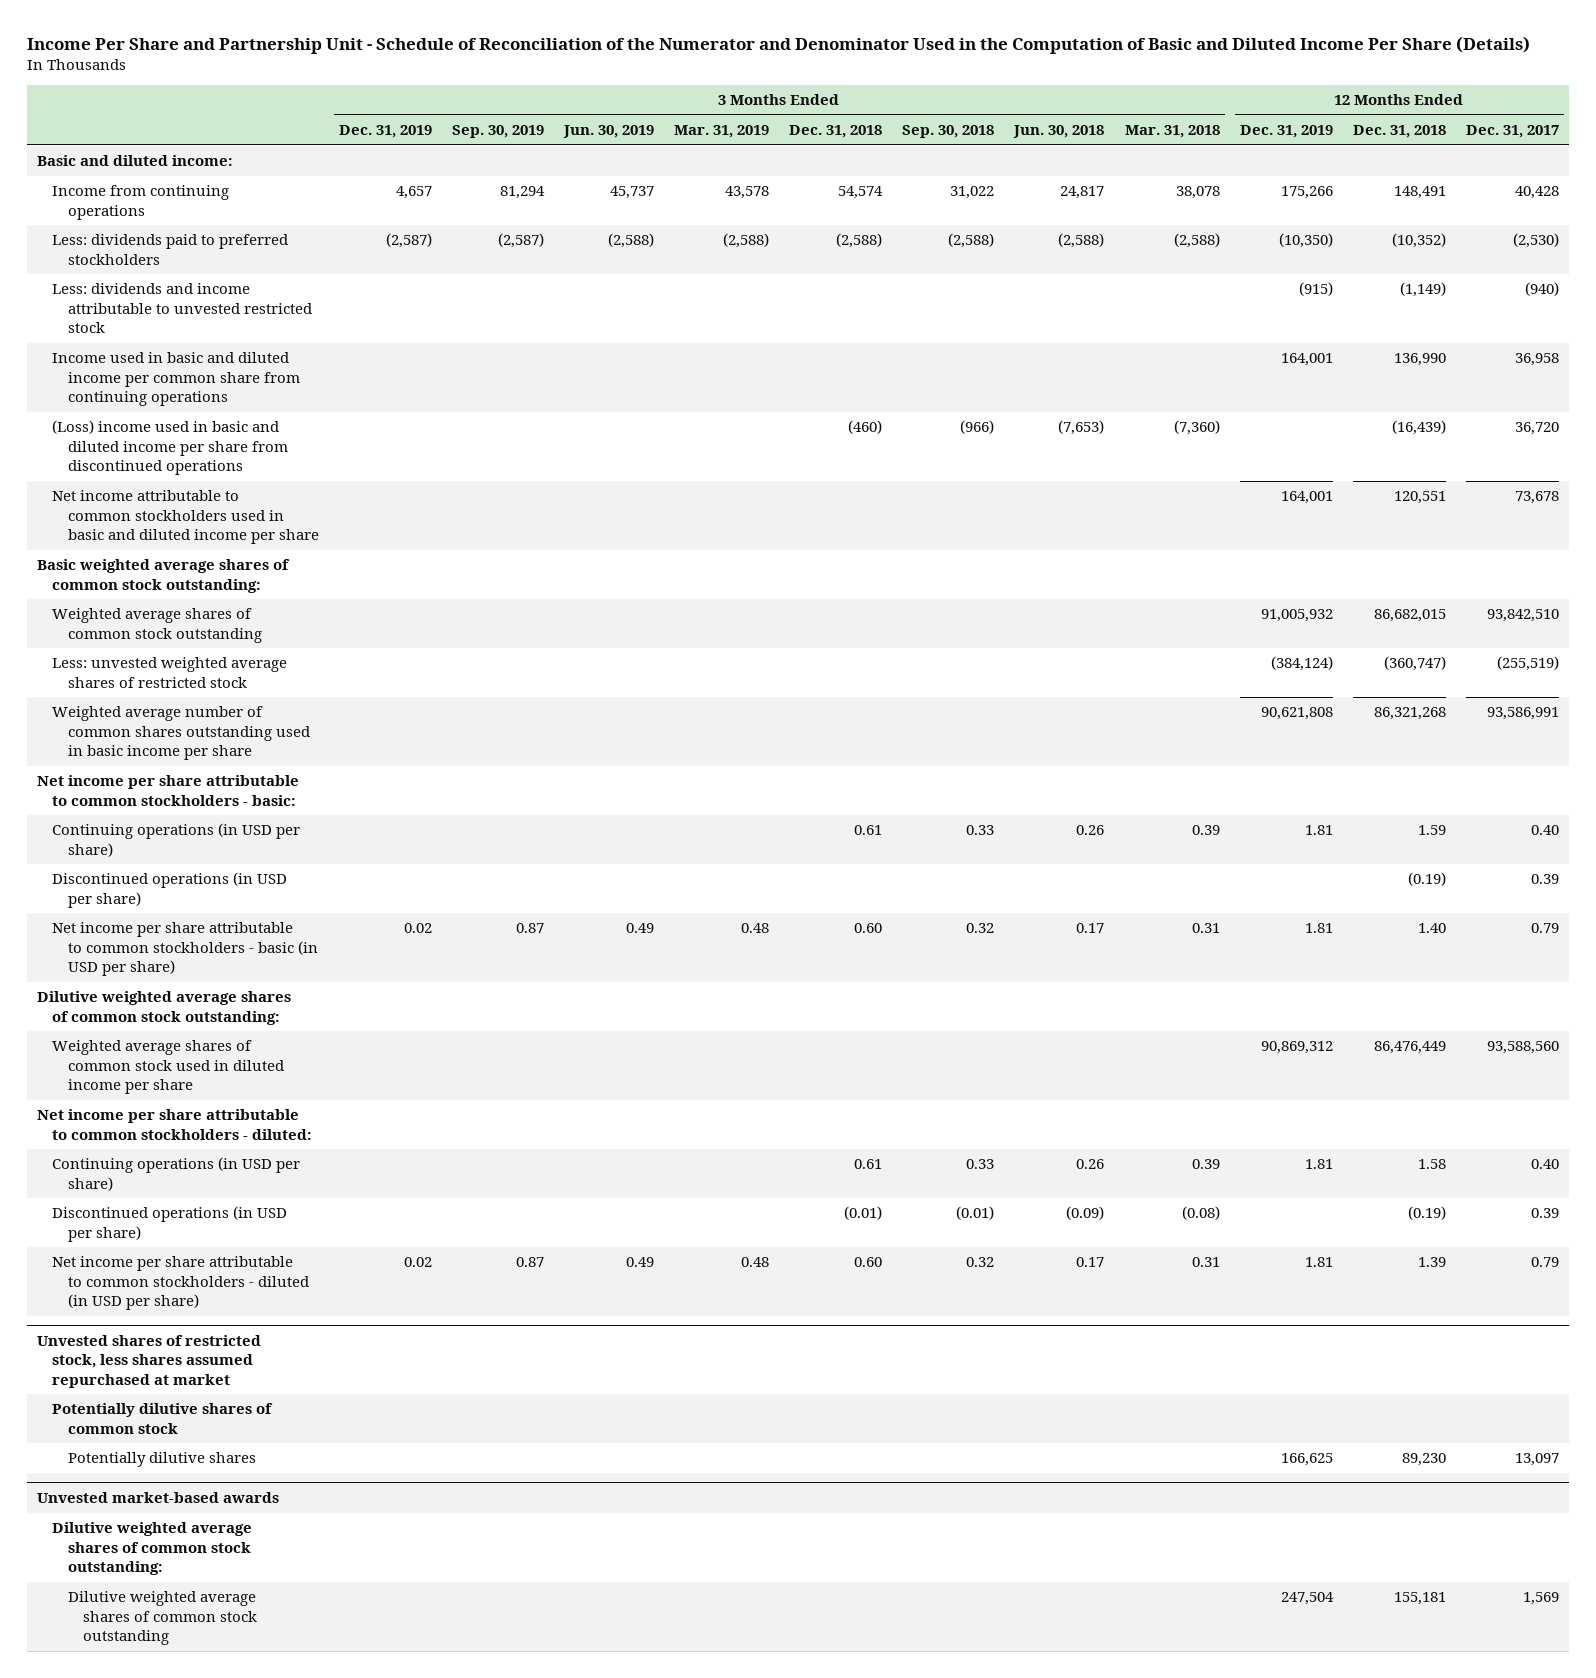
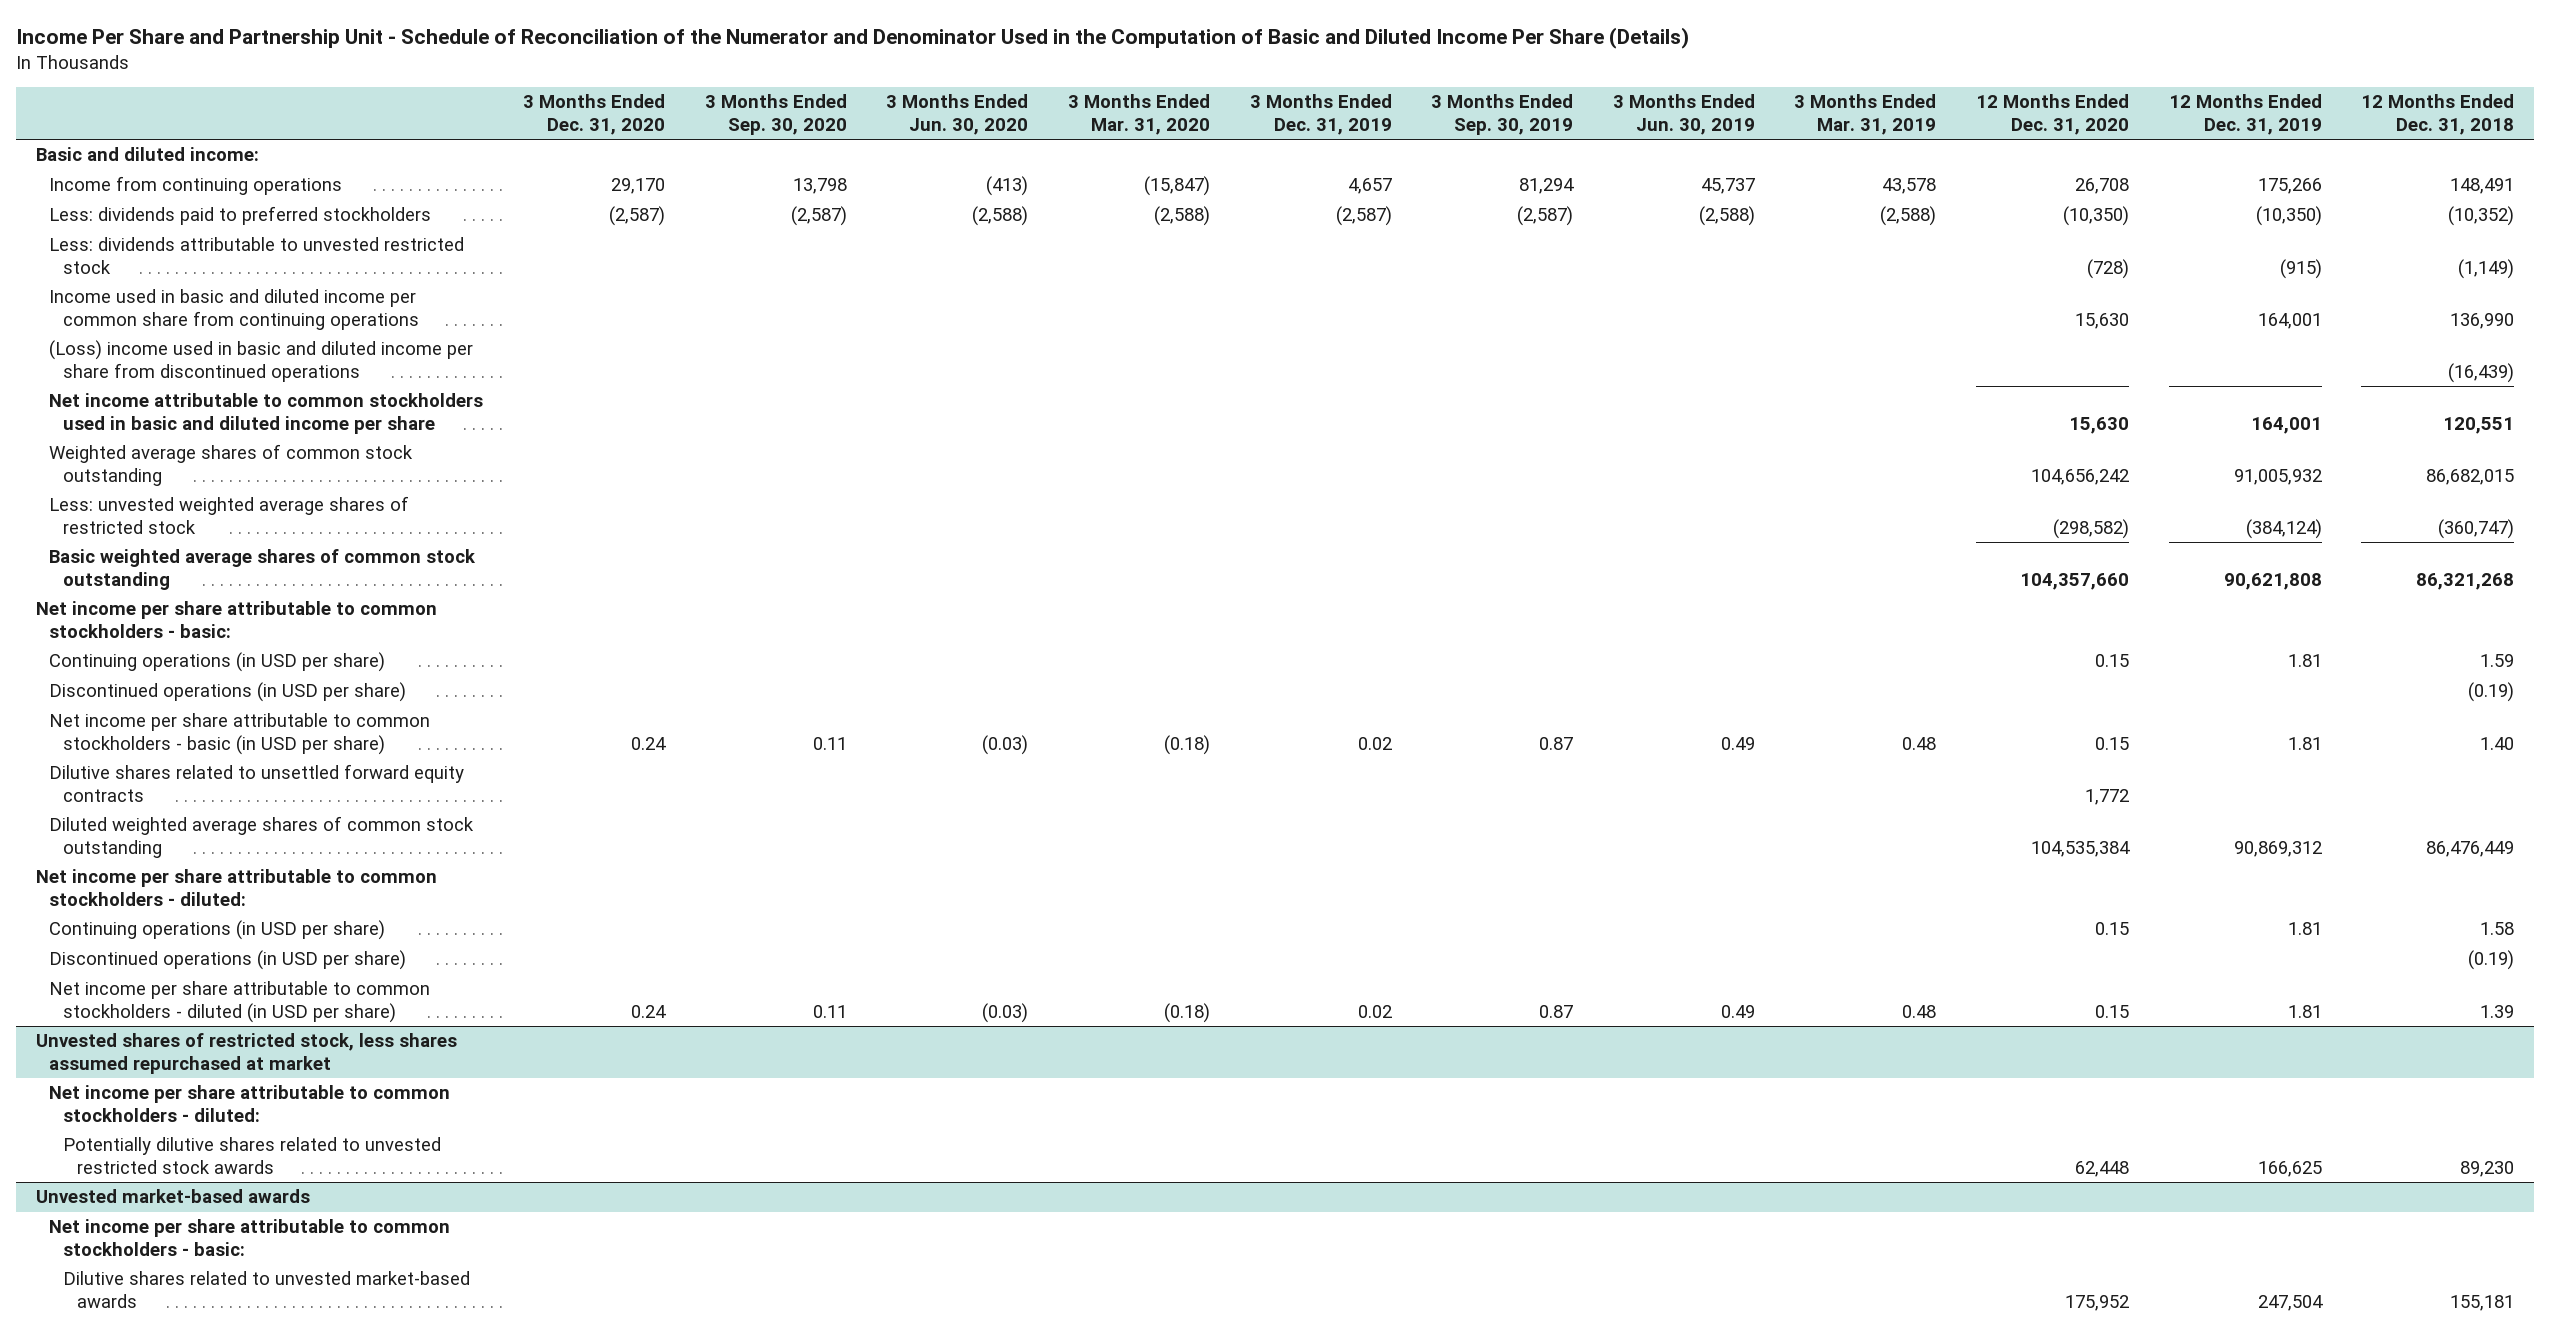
[789,125,883,139] Dec. 31, 2018 -> none
[902,125,995,139] Sep. 30, 2018 -> none
[1013,125,1105,139] Jun. 30, 2018 -> none
[1124,125,1220,139] Mar. 31, 2018 -> none
[1465,125,1559,139] Dec. 31, 2017 -> none
none -> [523,94,666,135] 3 Months Ended Dec. 31, 2020
none -> [704,94,847,135] 3 Months Ended Sep. 30, 2020
none -> [886,94,1029,135] 3 Months Ended Jun. 30, 2020
none -> [1067,94,1210,135] 3 Months Ended Mar. 31, 2020
none -> [1976,94,2130,135] 12 Months Ended Dec. 31, 2020
[52,283,312,333] Less: dividends and income attributable to unvested restricted stock -> [49,237,465,274] Less: dividends attributable to unvested restricted stock
[37,559,291,593] Basic weighted average shares of common stock outstanding: -> none
[52,706,310,760] Weighted average number of common shares outstanding used in basic income per share -> [49,549,477,590] Basic weighted average shares of common stock outstanding
[37,991,292,1025] Dilutive weighted average shares of common stock outstanding: -> none
none -> [49,764,465,802] Dilutive shares related to unsettled forward equity contracts
[52,1040,284,1094] Weighted average shares of common stock used in diluted income per share -> [49,816,475,858] Diluted weighted average shares of common stock outstanding
[52,1403,274,1434] Potentially dilutive shares of common stock -> none
none -> [49,1085,451,1122] Net income per share attributable to common stockholders - diluted:
[67,1452,256,1468] Potentially dilutive shares -> [63,1137,442,1174] Potentially dilutive shares related to unvested restricted stock awards
[52,1522,253,1575] Dilutive weighted average shares of common stock outstanding: -> none
none -> [49,1219,451,1256] Net income per share attributable to common stockholders - basic:
[67,1591,257,1645] Dilutive weighted average shares of common stock outstanding -> [63,1271,471,1308] Dilutive shares related to unvested market-based awards

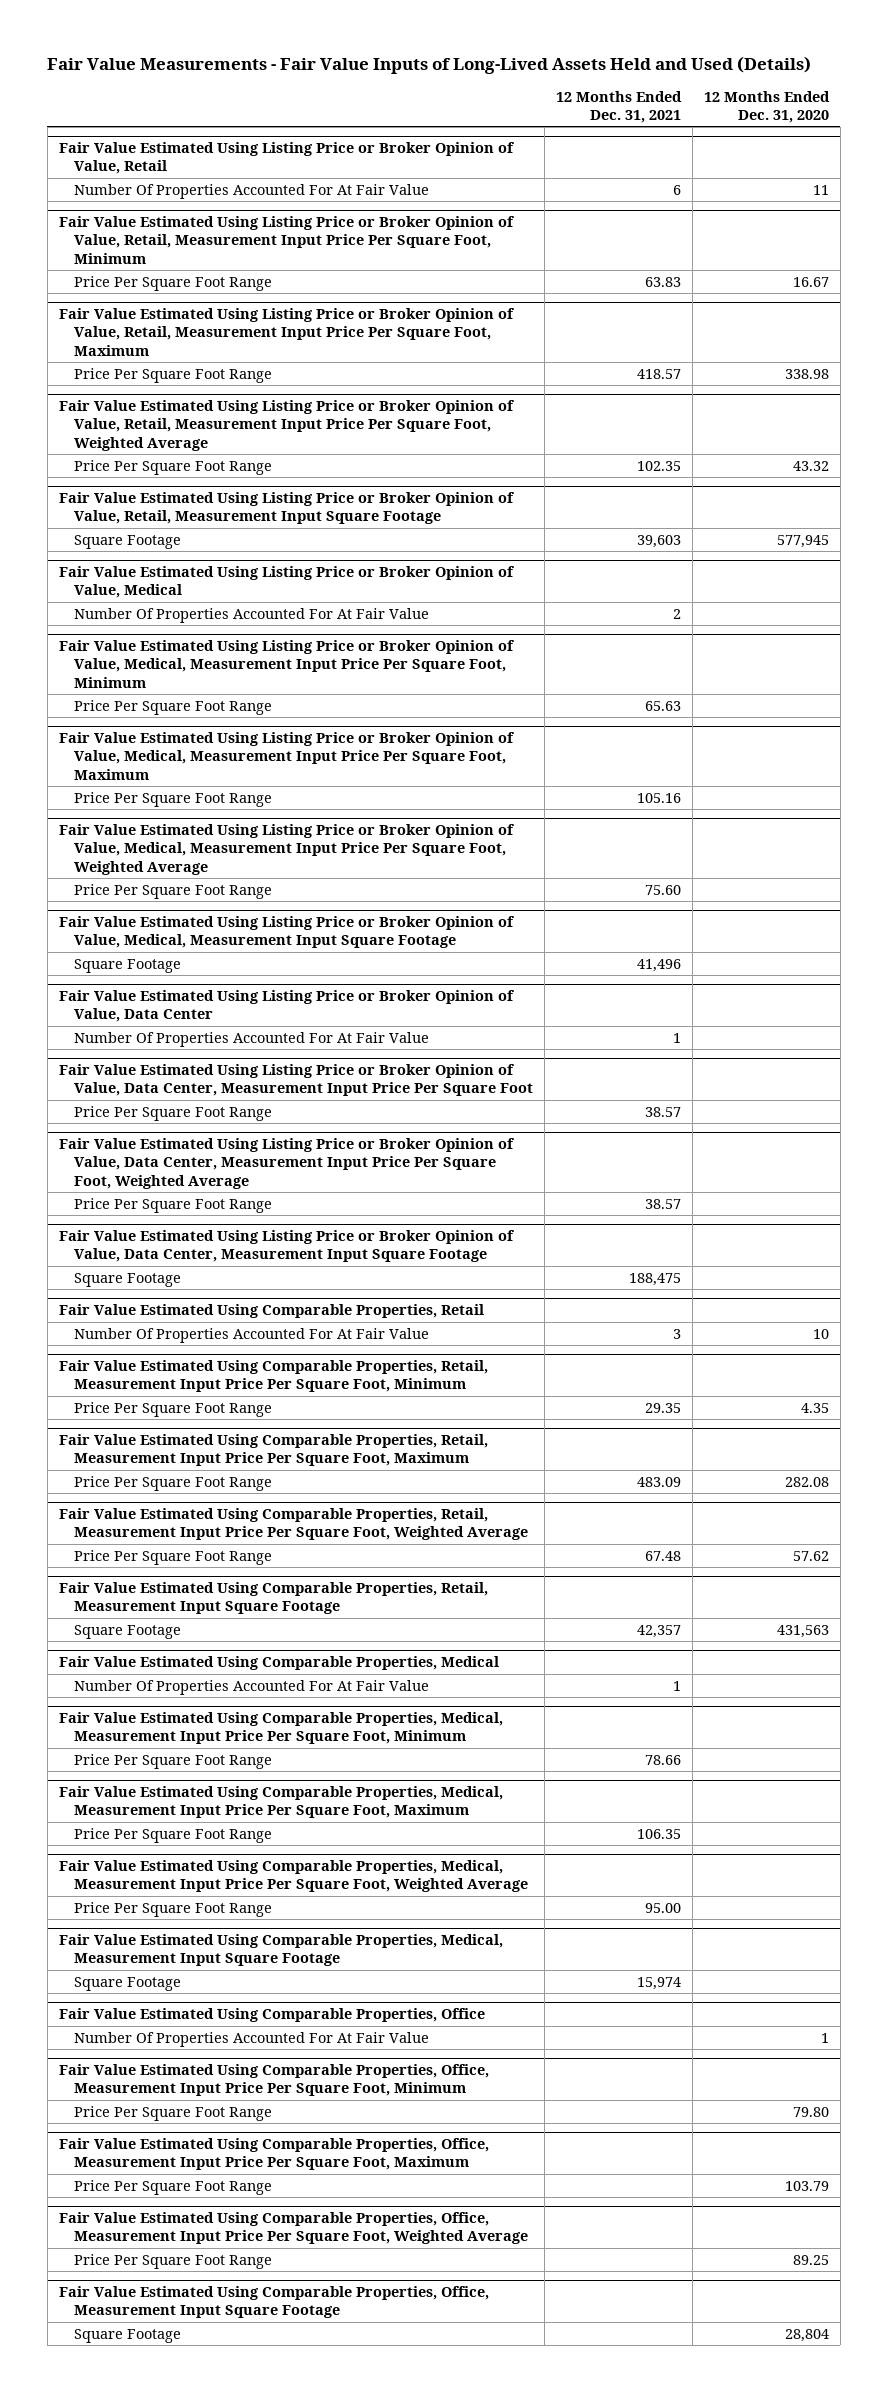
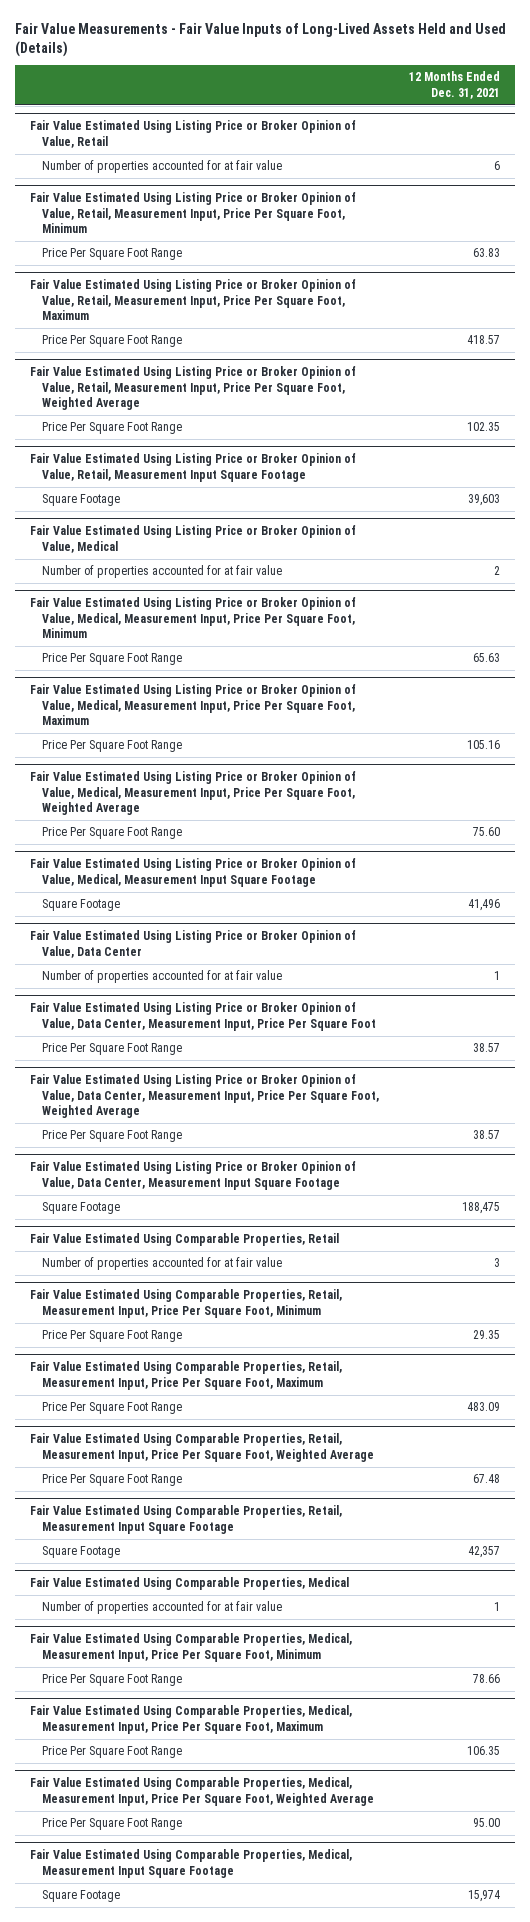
[703,90,830,123] 12 Months Ended Dec. 31, 2020 -> none
[73,183,429,199] Number Of Properties Accounted For At Fair Value -> [42,160,283,174] Number of properties accounted for at fair value
[58,216,514,264] Fair Value Estimated Using Listing Price or Broker Opinion of Value, Retail, Measurement Input Price Per Square Foot, Minimum -> [30,192,357,234] Fair Value Estimated Using Listing Price or Broker Opinion of Value, Retail, Measurement Input, Price Per Square Foot, Minimum
[58,308,514,356] Fair Value Estimated Using Listing Price or Broker Opinion of Value, Retail, Measurement Input Price Per Square Foot, Maximum -> [30,279,357,321] Fair Value Estimated Using Listing Price or Broker Opinion of Value, Retail, Measurement Input, Price Per Square Foot, Maximum
[58,400,514,451] Fair Value Estimated Using Listing Price or Broker Opinion of Value, Retail, Measurement Input Price Per Square Foot, Weighted Average -> [30,366,357,411] Fair Value Estimated Using Listing Price or Broker Opinion of Value, Retail, Measurement Input, Price Per Square Foot, Weighted Average
[73,607,429,623] Number Of Properties Accounted For At Fair Value -> [42,565,283,579] Number of properties accounted for at fair value
[58,640,514,688] Fair Value Estimated Using Listing Price or Broker Opinion of Value, Medical, Measurement Input Price Per Square Foot, Minimum -> [30,597,357,639] Fair Value Estimated Using Listing Price or Broker Opinion of Value, Medical, Measurement Input, Price Per Square Foot, Minimum
[58,732,514,780] Fair Value Estimated Using Listing Price or Broker Opinion of Value, Medical, Measurement Input Price Per Square Foot, Maximum -> [30,684,357,726] Fair Value Estimated Using Listing Price or Broker Opinion of Value, Medical, Measurement Input, Price Per Square Foot, Maximum
[58,824,514,875] Fair Value Estimated Using Listing Price or Broker Opinion of Value, Medical, Measurement Input Price Per Square Foot, Weighted Average -> [30,771,357,816] Fair Value Estimated Using Listing Price or Broker Opinion of Value, Medical, Measurement Input, Price Per Square Foot, Weighted Average
[73,1031,429,1047] Number Of Properties Accounted For At Fair Value -> [42,970,283,984] Number of properties accounted for at fair value
[58,1064,533,1097] Fair Value Estimated Using Listing Price or Broker Opinion of Value, Data Center, Measurement Input Price Per Square Foot -> [30,1002,377,1031] Fair Value Estimated Using Listing Price or Broker Opinion of Value, Data Center, Measurement Input, Price Per Square Foot
[58,1138,514,1189] Fair Value Estimated Using Listing Price or Broker Opinion of Value, Data Center, Measurement Input Price Per Square Foot, Weighted Average -> [30,1074,380,1119] Fair Value Estimated Using Listing Price or Broker Opinion of Value, Data Center, Measurement Input, Price Per Square Foot, Weighted Average
[73,1327,429,1343] Number Of Properties Accounted For At Fair Value -> [42,1257,283,1271] Number of properties accounted for at fair value
[58,1360,488,1393] Fair Value Estimated Using Comparable Properties, Retail, Measurement Input Price Per Square Foot, Minimum -> [30,1289,343,1318] Fair Value Estimated Using Comparable Properties, Retail, Measurement Input, Price Per Square Foot, Minimum
[58,1434,488,1467] Fair Value Estimated Using Comparable Properties, Retail, Measurement Input Price Per Square Foot, Maximum -> [30,1361,343,1390] Fair Value Estimated Using Comparable Properties, Retail, Measurement Input, Price Per Square Foot, Maximum
[58,1508,528,1541] Fair Value Estimated Using Comparable Properties, Retail, Measurement Input Price Per Square Foot, Weighted Average -> [30,1433,375,1462] Fair Value Estimated Using Comparable Properties, Retail, Measurement Input, Price Per Square Foot, Weighted Average
[73,1679,429,1695] Number Of Properties Accounted For At Fair Value -> [42,1601,283,1615] Number of properties accounted for at fair value
[58,1712,503,1745] Fair Value Estimated Using Comparable Properties, Medical, Measurement Input Price Per Square Foot, Minimum -> [30,1633,353,1662] Fair Value Estimated Using Comparable Properties, Medical, Measurement Input, Price Per Square Foot, Minimum
[58,1786,503,1819] Fair Value Estimated Using Comparable Properties, Medical, Measurement Input Price Per Square Foot, Maximum -> [30,1705,353,1734] Fair Value Estimated Using Comparable Properties, Medical, Measurement Input, Price Per Square Foot, Maximum
[58,1860,528,1893] Fair Value Estimated Using Comparable Properties, Medical, Measurement Input Price Per Square Foot, Weighted Average -> [30,1777,375,1806] Fair Value Estimated Using Comparable Properties, Medical, Measurement Input, Price Per Square Foot, Weighted Average
[58,2008,485,2023] Fair Value Estimated Using Comparable Properties, Office -> none
[73,2031,429,2047] Number Of Properties Accounted For At Fair Value -> none
[58,2064,489,2097] Fair Value Estimated Using Comparable Properties, Office, Measurement Input Price Per Square Foot, Minimum -> none
[73,2105,272,2121] Price Per Square Foot Range -> none
[58,2138,489,2171] Fair Value Estimated Using Comparable Properties, Office, Measurement Input Price Per Square Foot, Maximum -> none
[73,2179,272,2195] Price Per Square Foot Range -> none
[58,2212,528,2245] Fair Value Estimated Using Comparable Properties, Office, Measurement Input Price Per Square Foot, Weighted Average -> none
[73,2253,272,2269] Price Per Square Foot Range -> none
[58,2286,489,2319] Fair Value Estimated Using Comparable Properties, Office, Measurement Input Square Footage -> none
[73,2328,181,2343] Square Footage -> none

